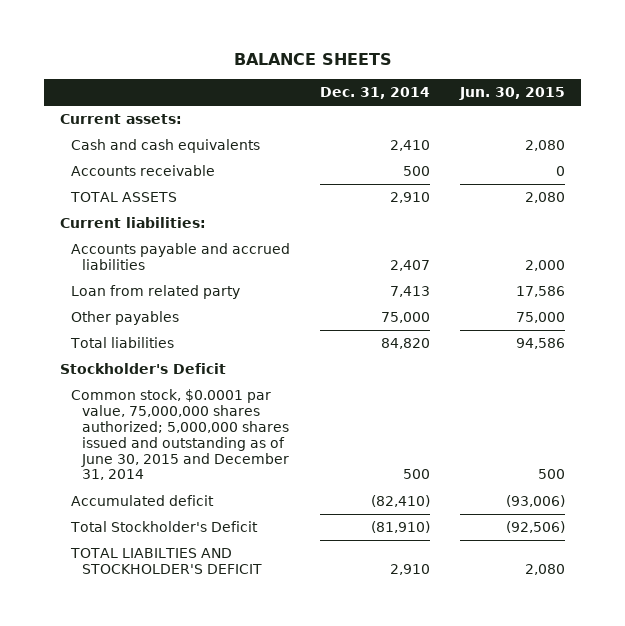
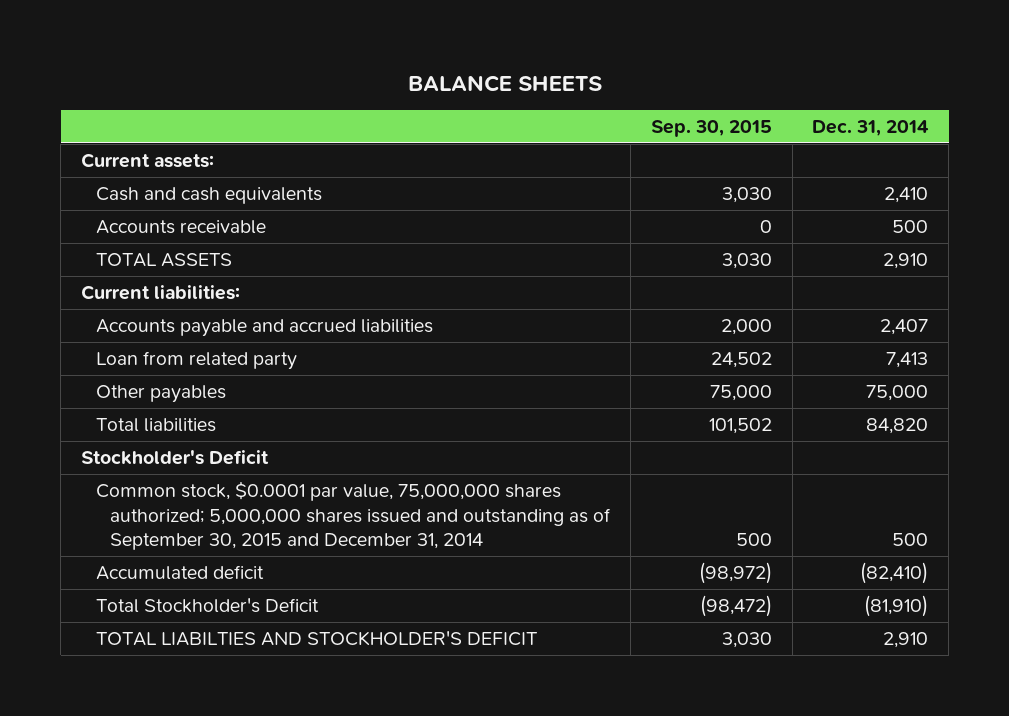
[459,86,566,100] Jun. 30, 2015 -> none
none -> [650,120,772,138] Sep. 30, 2015
[70,389,290,481] Common stock, $0.0001 par value, 75,000,000 shares authorized; 5,000,000 shares issued and outstanding as of June 30, 2015 and December 31, 2014 -> [95,480,612,551] Common stock, $0.0001 par value, 75,000,000 shares authorized; 5,000,000 shares issued and outstanding as of September 30, 2015 and December 31, 2014

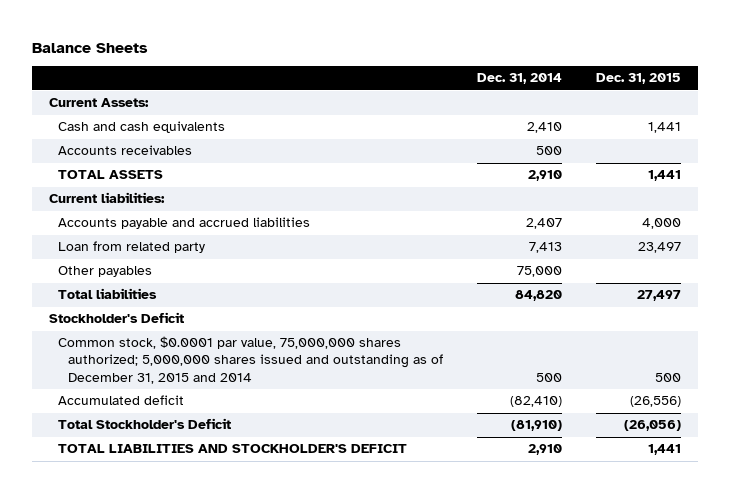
[407,74,602,92] BALANCE SHEETS -> [31,42,148,53] Balance Sheets
[650,120,772,138] Sep. 30, 2015 -> none
none -> [595,73,681,85] Dec. 31, 2015
[80,152,214,168] Current assets: -> [48,98,149,108] Current Assets:
[95,219,266,234] Accounts receivable -> [58,145,193,156] Accounts receivables
[95,480,612,551] Common stock, $0.0001 par value, 75,000,000 shares authorized; 5,000,000 shares issued and outstanding as of September 30, 2015 and December 31, 2014 -> [58,336,444,384] Common stock, $0.0001 par value, 75,000,000 shares authorized; 5,000,000 shares issued and outstanding as of December 31, 2015 and 2014
[95,630,538,646] TOTAL LIABILTIES AND STOCKHOLDER'S DEFICIT -> [58,444,408,454] TOTAL LIABILITIES AND STOCKHOLDER'S DEFICIT

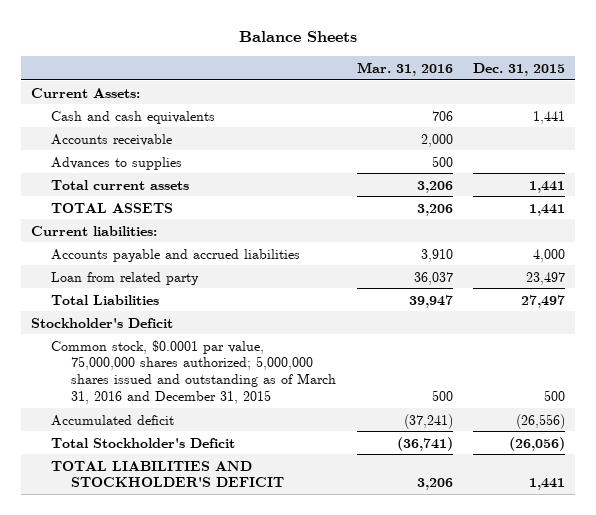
[476,73,562,85] Dec. 31, 2014 -> none
none -> [356,61,453,76] Mar. 31, 2016
[58,145,193,156] Accounts receivables -> [50,133,172,146] Accounts receivable
none -> [50,156,182,170] Advances to supplies
none -> [50,179,189,190] Total current assets
[58,266,153,278] Other payables -> none
[58,288,158,300] Total liabilities -> [50,294,159,305] Total Liabilities
[58,336,444,384] Common stock, $0.0001 par value, 75,000,000 shares authorized; 5,000,000 shares issued and outstanding as of December 31, 2015 and 2014 -> [50,339,337,405] Common stock, $0.0001 par value, 75,000,000 shares authorized; 5,000,000 shares issued and outstanding as of March 31, 2016 and December 31, 2015

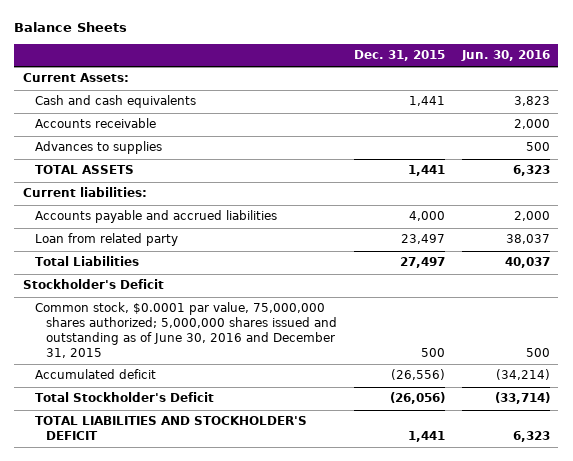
[356,61,453,76] Mar. 31, 2016 -> none
none -> [460,49,550,61] Jun. 30, 2016
[50,179,189,190] Total current assets -> none
[50,339,337,405] Common stock, $0.0001 par value, 75,000,000 shares authorized; 5,000,000 shares issued and outstanding as of March 31, 2016 and December 31, 2015 -> [34,302,338,359] Common stock, $0.0001 par value, 75,000,000 shares authorized; 5,000,000 shares issued and outstanding as of June 30, 2016 and December 31, 2015

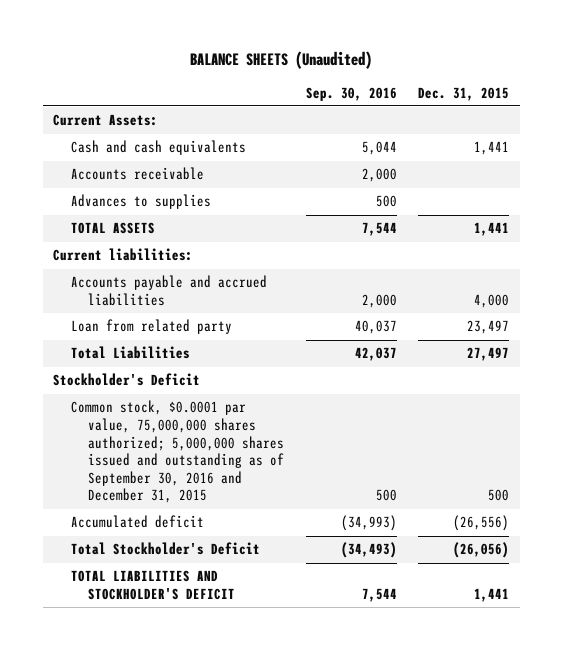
[14,22,128,33] Balance Sheets -> [190,50,373,69] BALANCE SHEETS (Unaudited)
[460,49,550,61] Jun. 30, 2016 -> none
none -> [305,86,397,101] Sep. 30, 2016
[34,302,338,359] Common stock, $0.0001 par value, 75,000,000 shares authorized; 5,000,000 shares issued and outstanding as of June 30, 2016 and December 31, 2015 -> [70,400,285,504] Common stock, $0.0001 par value, 75,000,000 shares authorized; 5,000,000 shares issued and outstanding as of September 30, 2016 and December 31, 2015

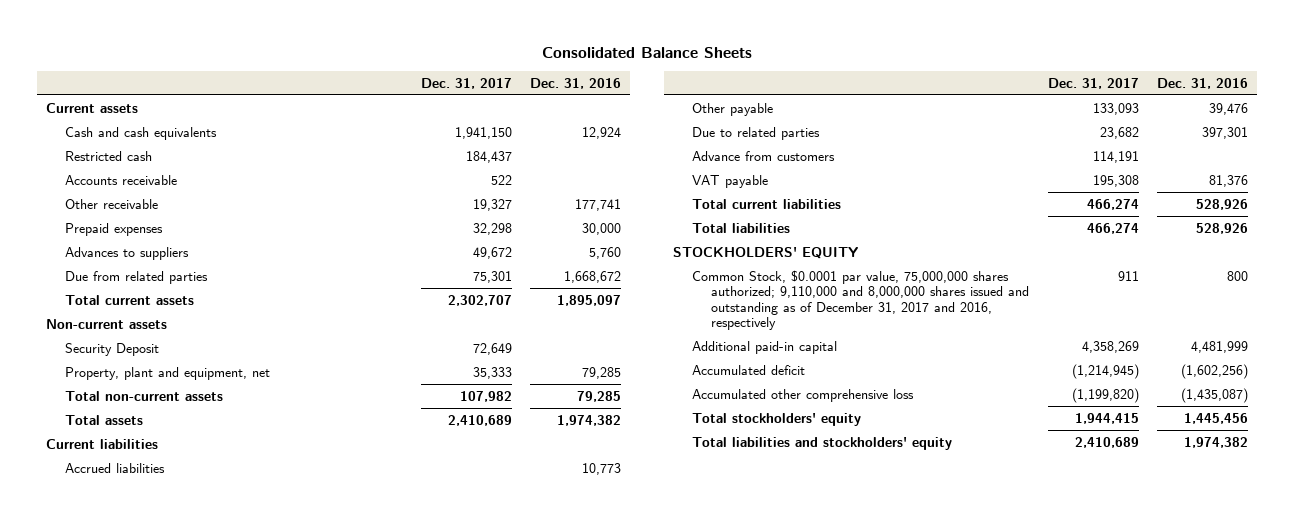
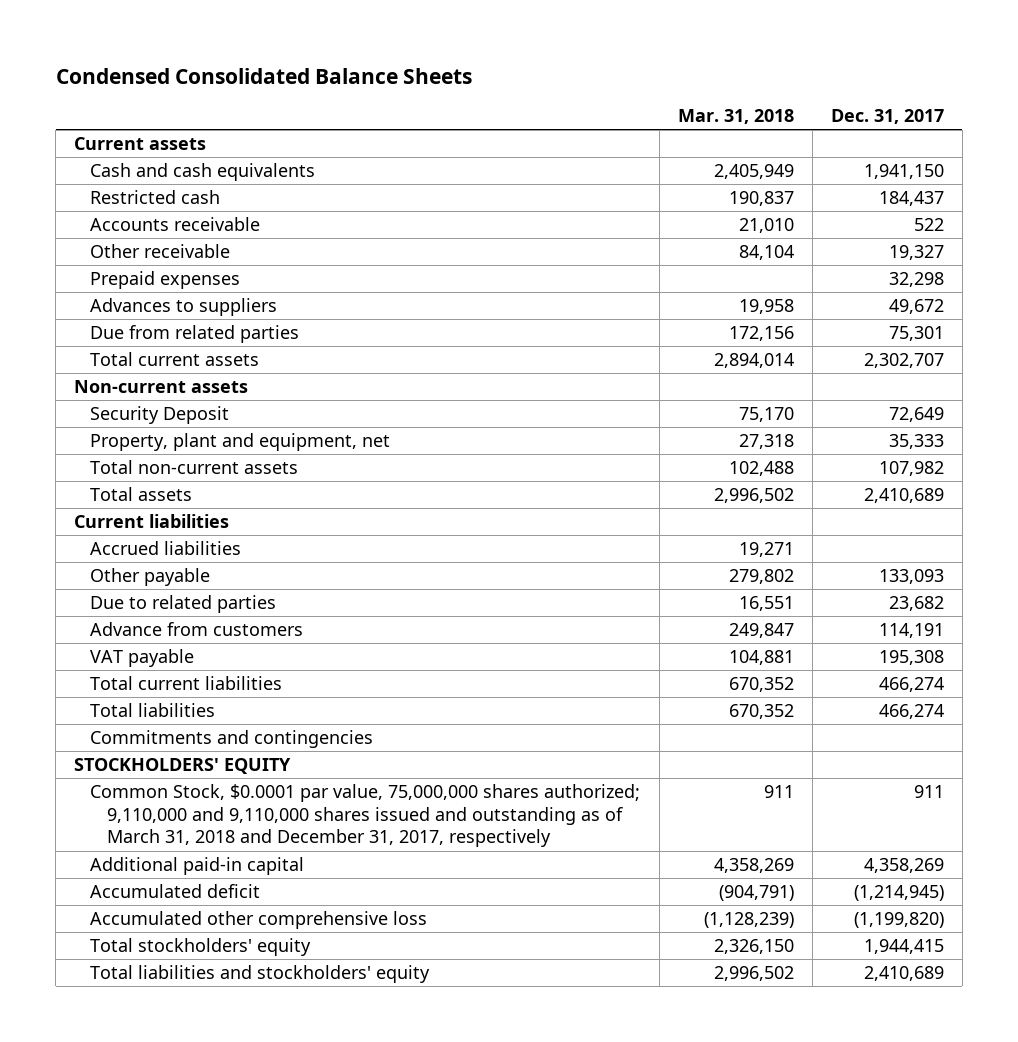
[541,46,752,58] Consolidated Balance Sheets -> [55,67,472,84] Condensed Consolidated Balance Sheets
[530,77,622,89] Dec. 31, 2016 -> none
none -> [677,109,794,125] Mar. 31, 2018
none -> [90,730,374,749] Commitments and contingencies
[692,269,1030,331] Common Stock, $0.0001 par value, 75,000,000 shares authorized; 9,110,000 and 8,000,000 shares issued and outstanding as of December 31, 2017 and 2016, respectively -> [90,784,641,848] Common Stock, $0.0001 par value, 75,000,000 shares authorized; 9,110,000 and 9,110,000 shares issued and outstanding as of March 31, 2018 and December 31, 2017, respectively

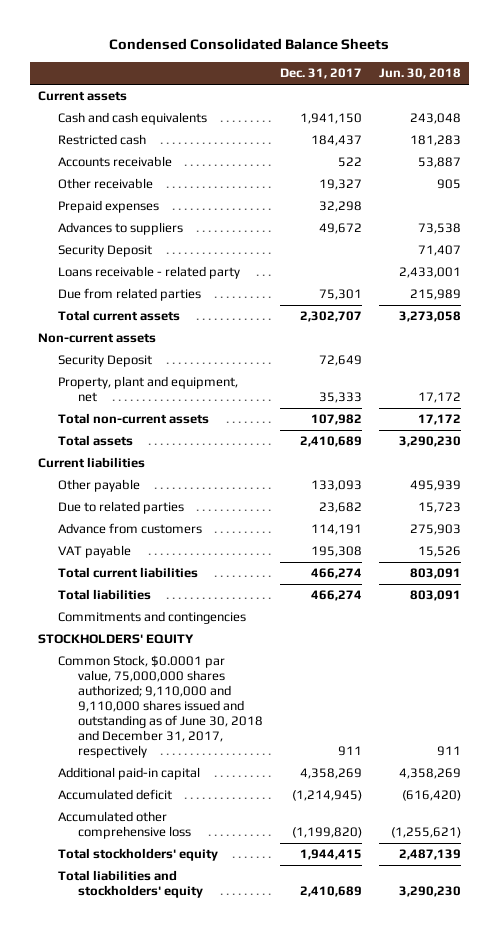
[677,109,794,125] Mar. 31, 2018 -> none
none -> [378,68,461,80] Jun. 30, 2018
none -> [57,245,152,258] Security Deposit
none -> [57,266,240,280] Loans receivable - related party
[90,541,242,556] Accrued liabilities -> none
[90,784,641,848] Common Stock, $0.0001 par value, 75,000,000 shares authorized; 9,110,000 and 9,110,000 shares issued and outstanding as of March 31, 2018 and December 31, 2017, respectively -> [57,655,263,758] Common Stock, $0.0001 par value, 75,000,000 shares authorized; 9,110,000 and 9,110,000 shares issued and outstanding as of June 30, 2018 and December 31, 2017, respectively

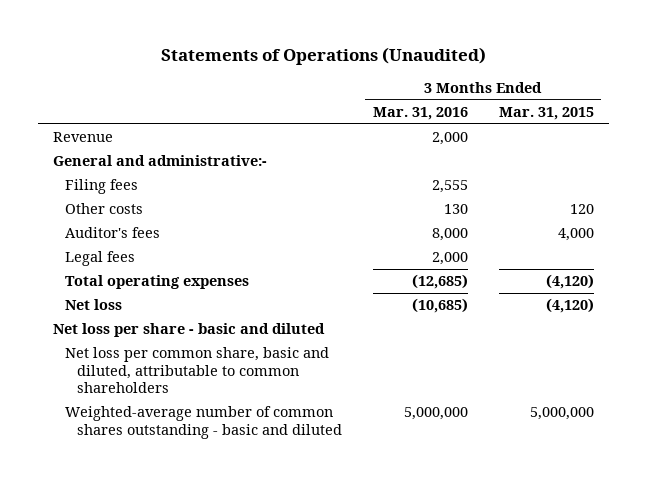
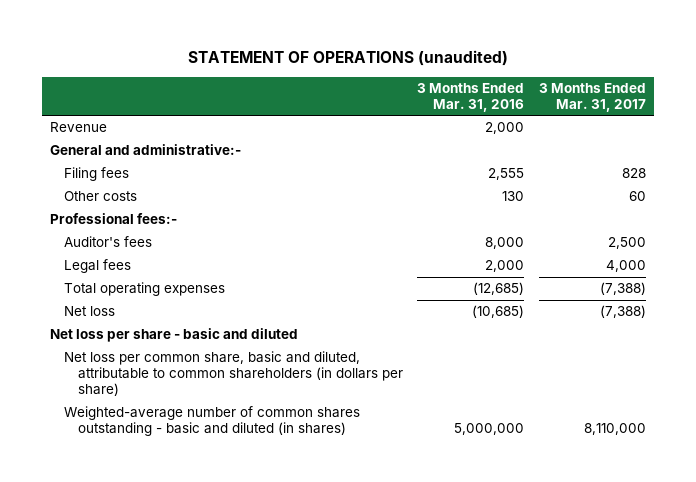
[160,46,486,65] Statements of Operations (Unaudited) -> [187,50,508,67] STATEMENT OF OPERATIONS (unaudited)
[498,106,594,120] Mar. 31, 2015 -> none
none -> [539,83,647,112] 3 Months Ended Mar. 31, 2017
none -> [49,213,177,225] Professional fees:-
[65,347,330,394] Net loss per common share, basic and diluted, attributable to common shareholders -> [63,351,403,397] Net loss per common share, basic and diluted, attributable to common shareholders (in dollars per share)
[65,406,343,439] Weighted-average number of common shares outstanding - basic and diluted -> [63,406,360,437] Weighted-average number of common shares outstanding - basic and diluted (in shares)

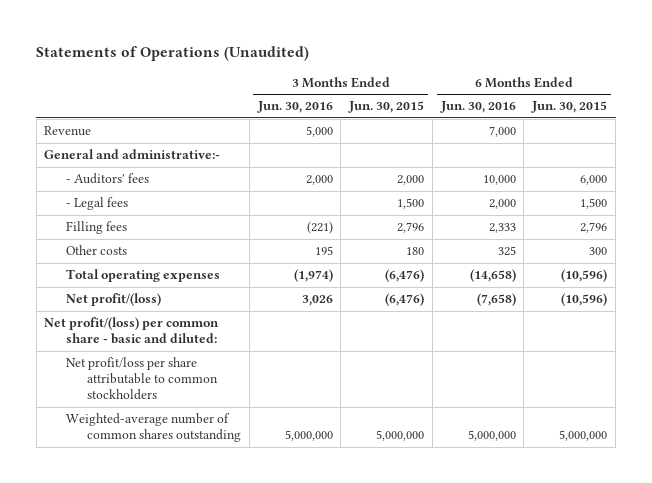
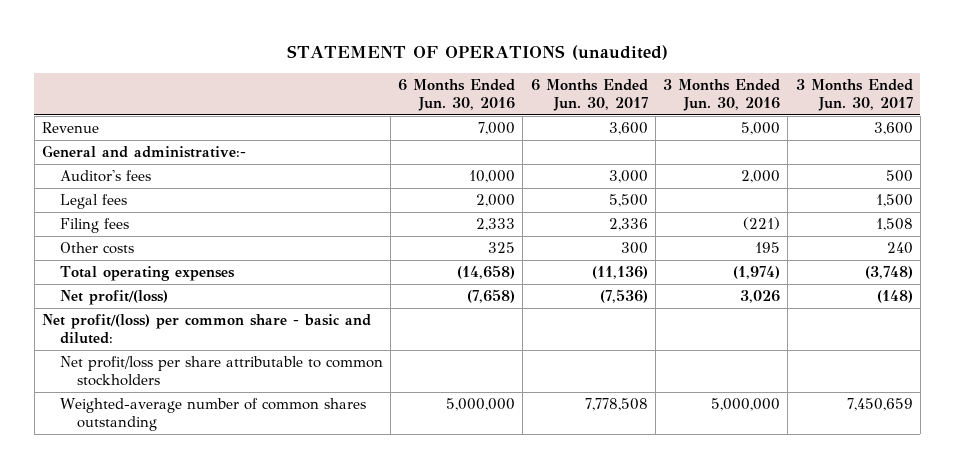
[36,45,310,61] Statements of Operations (Unaudited) -> [287,45,669,61] STATEMENT OF OPERATIONS (unaudited)
[348,101,425,114] Jun. 30, 2015 -> none
[531,101,608,114] Jun. 30, 2015 -> none
none -> [530,79,648,112] 6 Months Ended Jun. 30, 2017
none -> [795,79,913,112] 3 Months Ended Jun. 30, 2017
[65,173,149,185] - Auditors' fees -> [59,170,151,183] Auditor's fees
[65,197,128,211] - Legal fees -> [59,194,127,210] Legal fees
[65,221,127,235] Filling fees -> [59,218,129,234] Filing fees

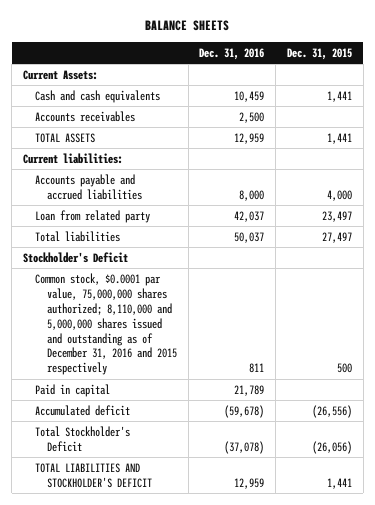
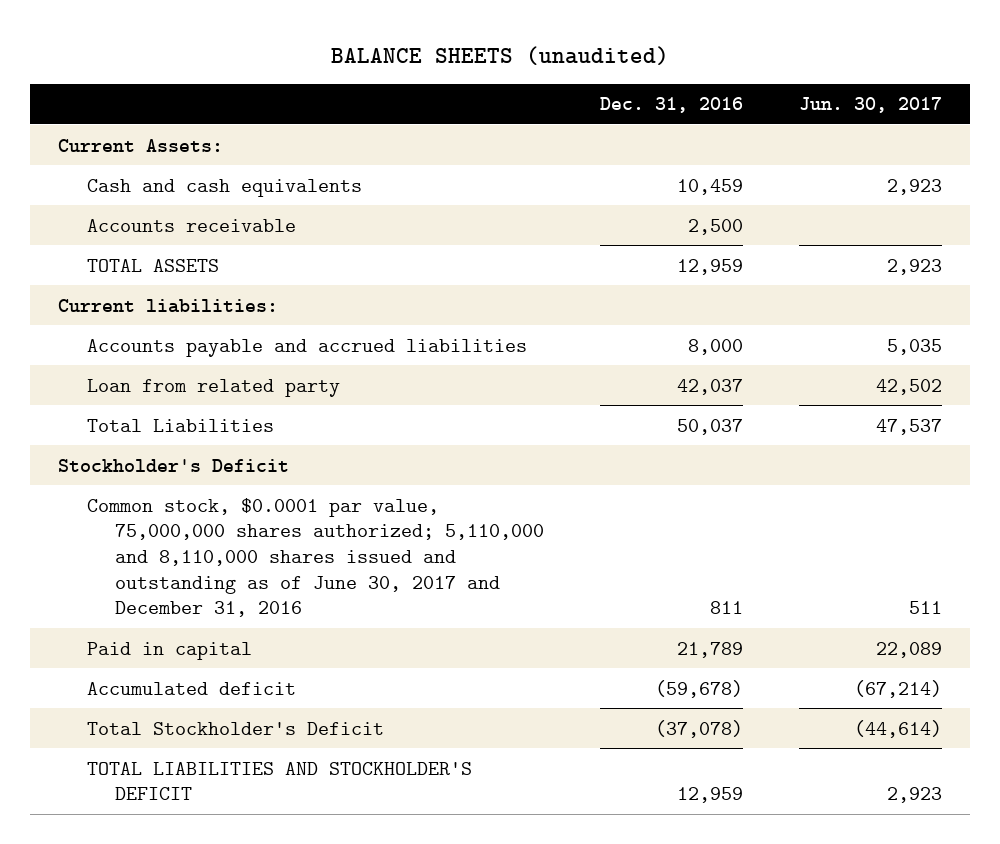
[145,20,230,32] BALANCE SHEETS -> [331,45,670,65] BALANCE SHEETS (unaudited)
[286,47,352,60] Dec. 31, 2015 -> none
none -> [798,97,942,114] Jun. 30, 2017
[35,110,136,122] Accounts receivables -> [86,218,296,232] Accounts receivable
[35,230,121,242] Total liabilities -> [86,418,274,432] Total Liabilities
[35,272,177,376] Common stock, $0.0001 par value, 75,000,000 shares authorized; 8,110,000 and 5,000,000 shares issued and outstanding as of December 31, 2016 and 2015 respectively -> [86,497,544,618] Common stock, $0.0001 par value, 75,000,000 shares authorized; 5,110,000 and 8,110,000 shares issued and outstanding as of June 30, 2017 and December 31, 2016

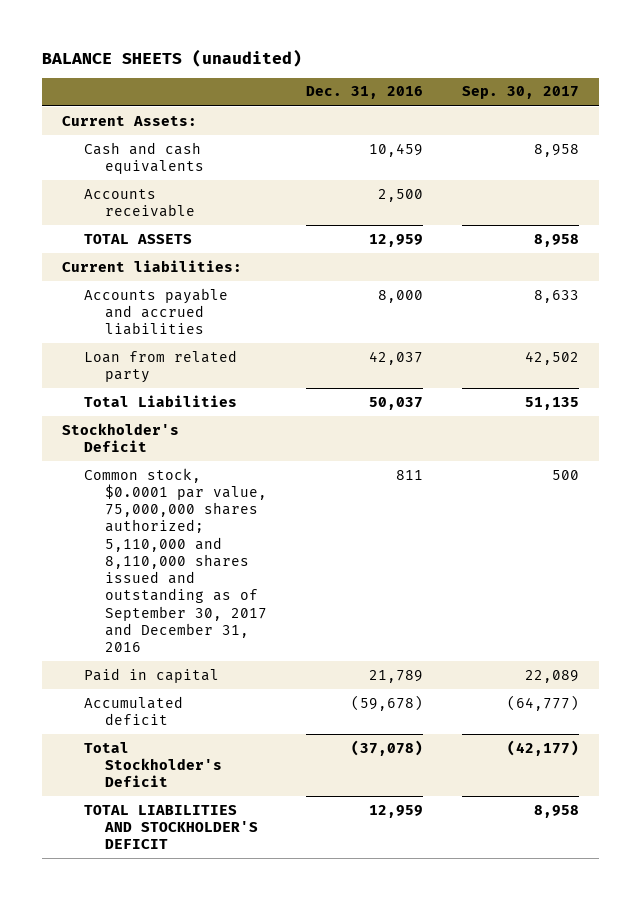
[798,97,942,114] Jun. 30, 2017 -> none
none -> [462,86,580,100] Sep. 30, 2017
[86,497,544,618] Common stock, $0.0001 par value, 75,000,000 shares authorized; 5,110,000 and 8,110,000 shares issued and outstanding as of June 30, 2017 and December 31, 2016 -> [83,467,268,653] Common stock, $0.0001 par value, 75,000,000 shares authorized; 5,110,000 and 8,110,000 shares issued and outstanding as of September 30, 2017 and December 31, 2016

